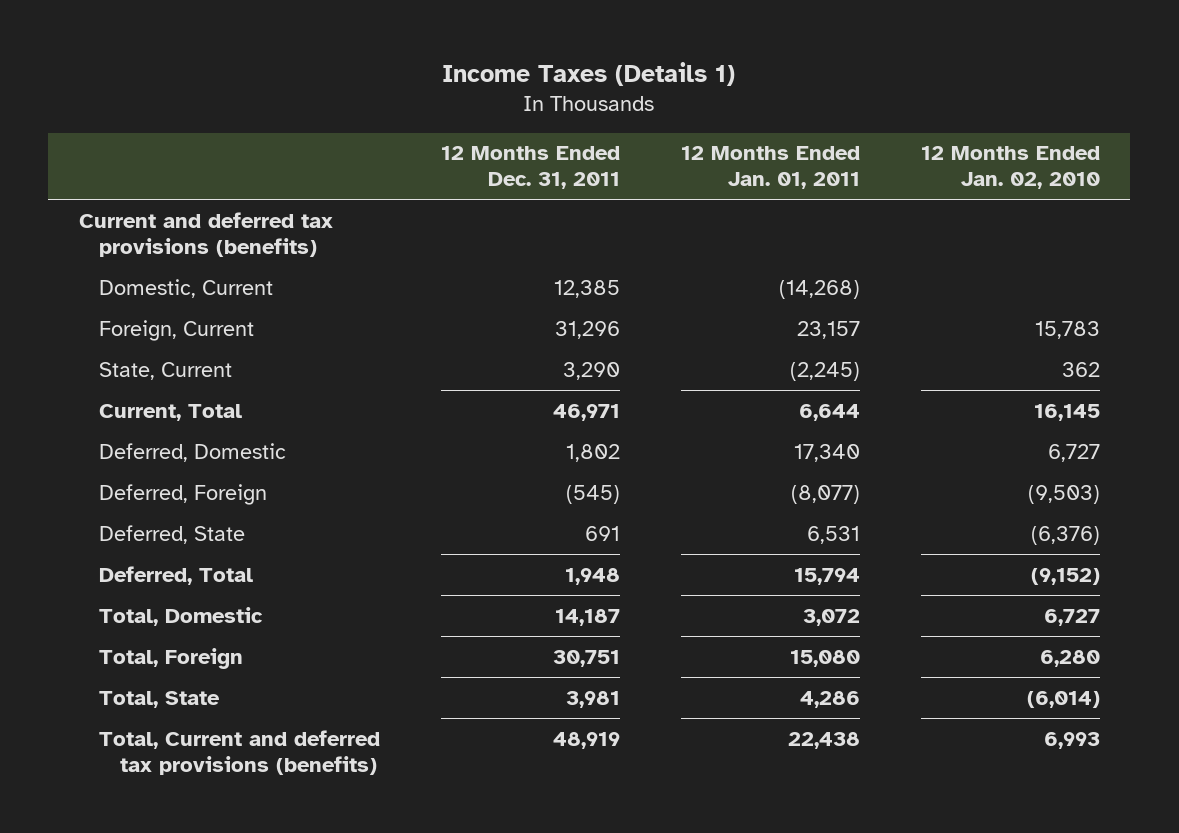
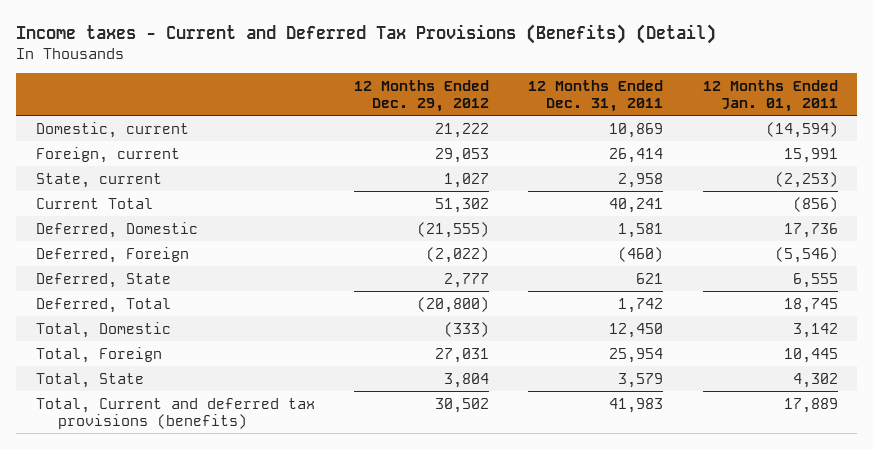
[442,61,736,86] Income Taxes (Details 1) -> [15,23,716,44] Income taxes - Current and Deferred Tax Provisions (Benefits) (Detail)
[921,146,1101,190] 12 Months Ended Jan. 02, 2010 -> none
none -> [353,79,489,112] 12 Months Ended Dec. 29, 2012
[78,211,333,257] Current and deferred tax provisions (benefits) -> none
[99,278,274,298] Domestic, Current -> [35,121,189,138] Domestic, current
[554,279,621,298] 12,385 -> [609,122,664,138] 10,869
[779,279,861,299] (14,268) -> [765,121,838,138] (14,594)
[99,319,255,341] Foreign, Current -> [35,146,180,163] Foreign, current
[555,320,621,339] 31,296 -> [609,147,664,163] 26,414
[797,320,861,339] 23,157 -> [783,147,838,163] 15,991
[99,361,233,380] State, Current -> [35,172,162,188] State, current
[563,361,621,380] 3,290 -> [618,172,664,188] 2,958
[790,361,861,381] (2,245) -> [774,171,838,188] (2,253)
[99,403,243,421] Current, Total -> [35,197,153,209] Current Total
[553,403,621,421] 46,971 -> [609,197,664,213] 40,241
[799,403,861,421] 6,644 -> [792,196,838,212] (856)
[566,443,621,462] 1,802 -> [618,222,664,238] 1,581
[794,443,861,462] 17,340 -> [783,222,838,238] 17,736
[566,484,621,504] (545) -> [618,246,664,262] (460)
[791,484,861,504] (8,077) -> [774,246,838,263] (5,546)
[585,525,621,541] 691 -> [636,272,664,284] 621
[807,525,861,544] 6,531 -> [792,272,838,288] 6,555
[565,567,621,585] 1,948 -> [618,297,664,313] 1,742
[794,567,861,585] 15,794 -> [783,297,838,313] 18,745
[555,608,621,626] 14,187 -> [609,322,664,338] 12,450
[803,608,861,626] 3,072 -> [792,322,838,338] 3,142
[553,649,621,667] 30,751 -> [609,347,664,363] 25,954
[790,649,861,667] 15,080 -> [783,347,838,363] 10,445
[566,690,621,708] 3,981 -> [618,372,664,388] 3,579
[800,690,861,708] 4,286 -> [792,372,838,388] 4,302
[553,731,621,749] 48,919 -> [609,397,664,413] 41,983
[788,731,861,749] 22,438 -> [783,397,838,413] 17,889

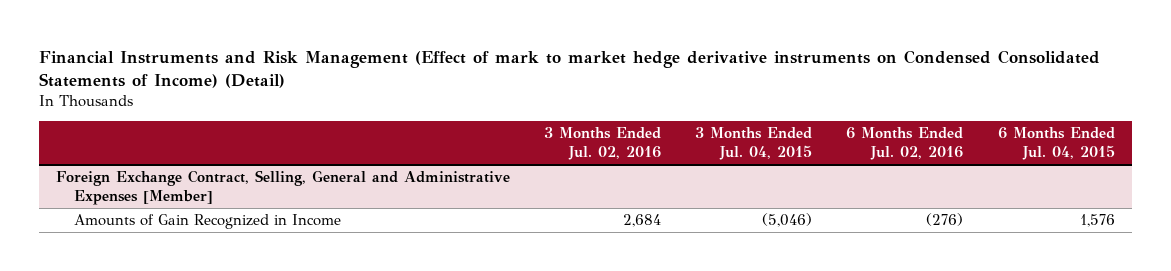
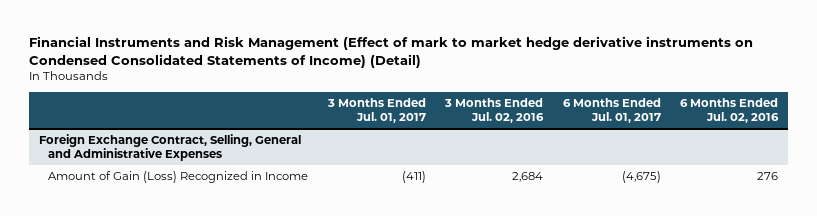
[695,127,813,161] 3 Months Ended Jul. 04, 2015 -> none
[997,127,1115,161] 6 Months Ended Jul. 04, 2015 -> none
none -> [326,97,426,124] 3 Months Ended Jul. 01, 2017
none -> [562,97,661,124] 6 Months Ended Jul. 01, 2017
[56,170,511,206] Foreign Exchange Contract, Selling, General and Administrative Expenses [Member] -> [38,133,301,162] Foreign Exchange Contract, Selling, General and Administrative Expenses
[73,214,341,230] Amounts of Gain Recognized in Income -> [48,170,309,183] Amount of Gain (Loss) Recognized in Income
[926,213,964,227] (276) -> [757,171,779,180] 276

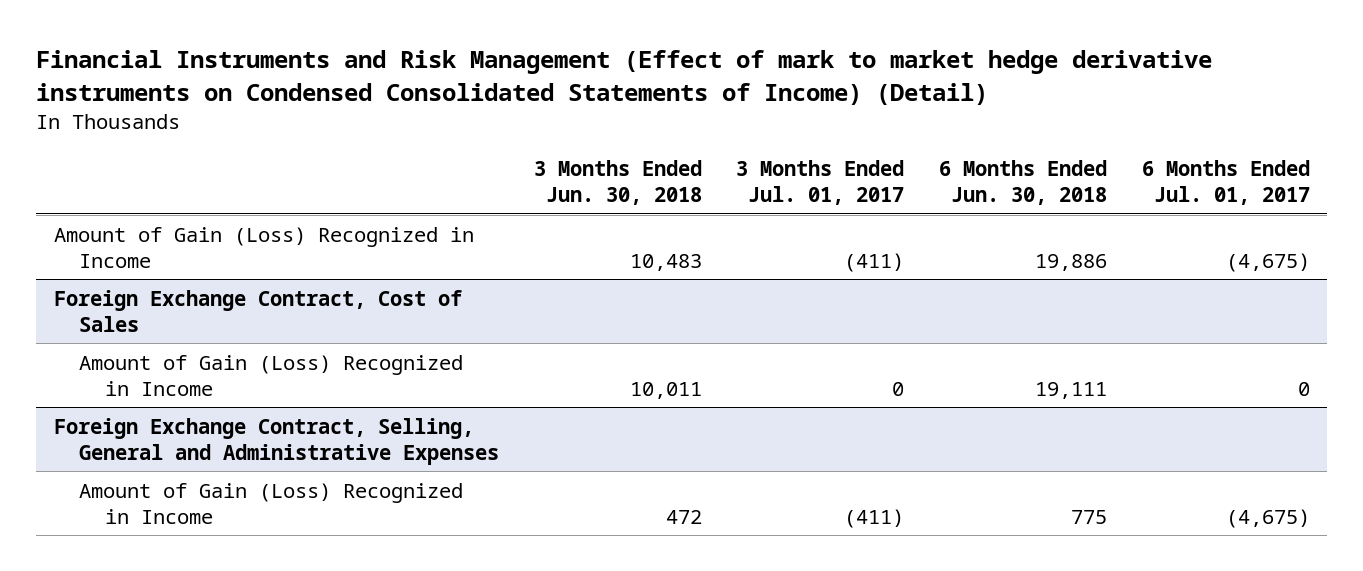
[444,97,545,124] 3 Months Ended Jul. 02, 2016 -> none
[680,97,780,124] 6 Months Ended Jul. 02, 2016 -> none
none -> [533,160,702,205] 3 Months Ended Jun. 30, 2018
none -> [938,160,1107,205] 6 Months Ended Jun. 30, 2018
none -> [53,226,474,268] Amount of Gain (Loss) Recognized in Income
none -> [53,289,462,332] Foreign Exchange Contract, Cost of Sales
none -> [79,354,464,396] Amount of Gain (Loss) Recognized in Income

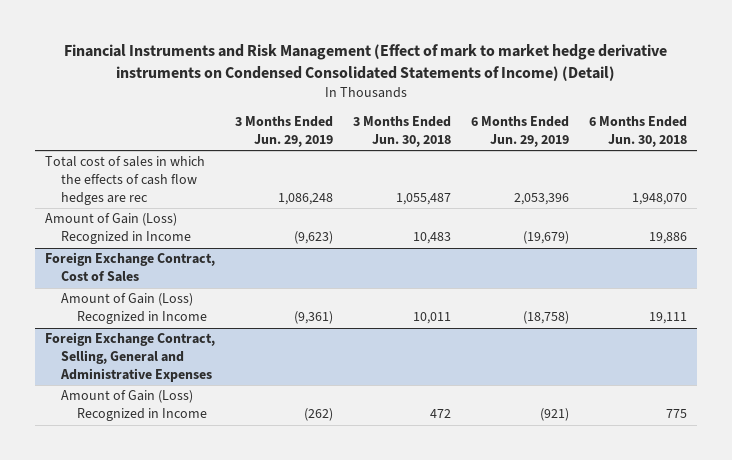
[736,160,905,205] 3 Months Ended Jul. 01, 2017 -> none
[1141,160,1310,205] 6 Months Ended Jul. 01, 2017 -> none
none -> [234,116,333,147] 3 Months Ended Jun. 29, 2019
none -> [470,116,569,147] 6 Months Ended Jun. 29, 2019
none -> [44,156,205,206] Total cost of sales in which the effects of cash flow hedges are rec

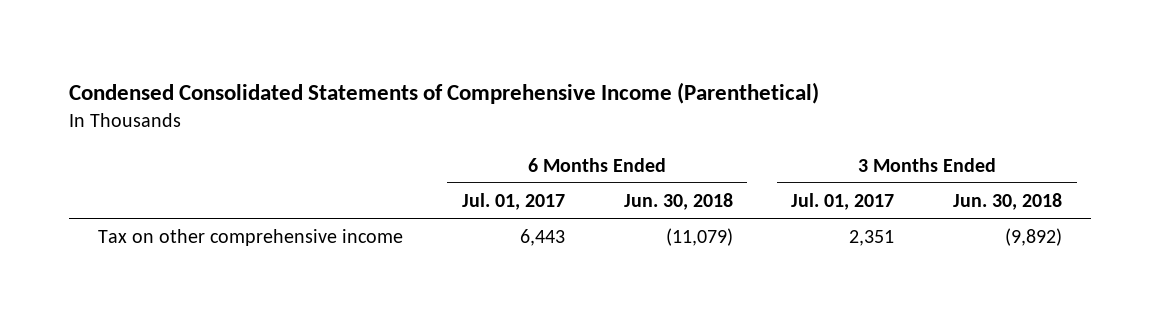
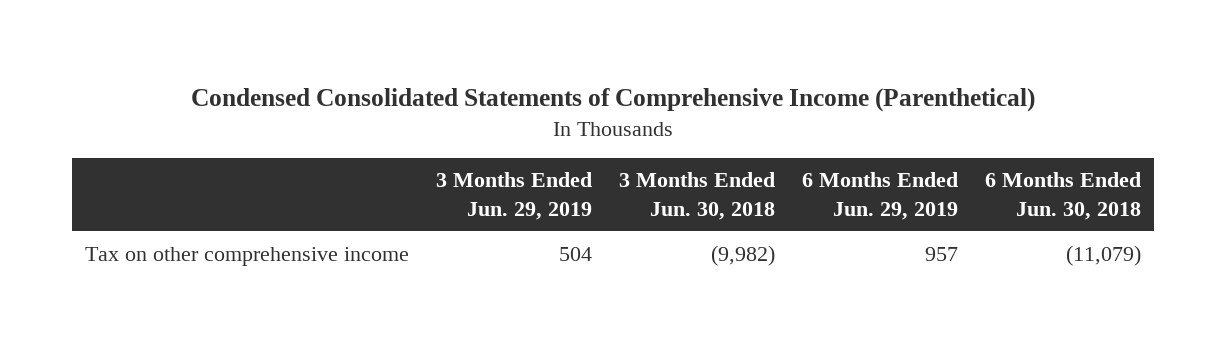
[461,193,565,211] Jul. 01, 2017 -> none
[791,193,895,211] Jul. 01, 2017 -> none
none -> [435,172,592,220] 3 Months Ended Jun. 29, 2019
none -> [801,172,958,220] 6 Months Ended Jun. 29, 2019
[1004,228,1062,247] (9,892) -> [710,245,775,267] (9,982)

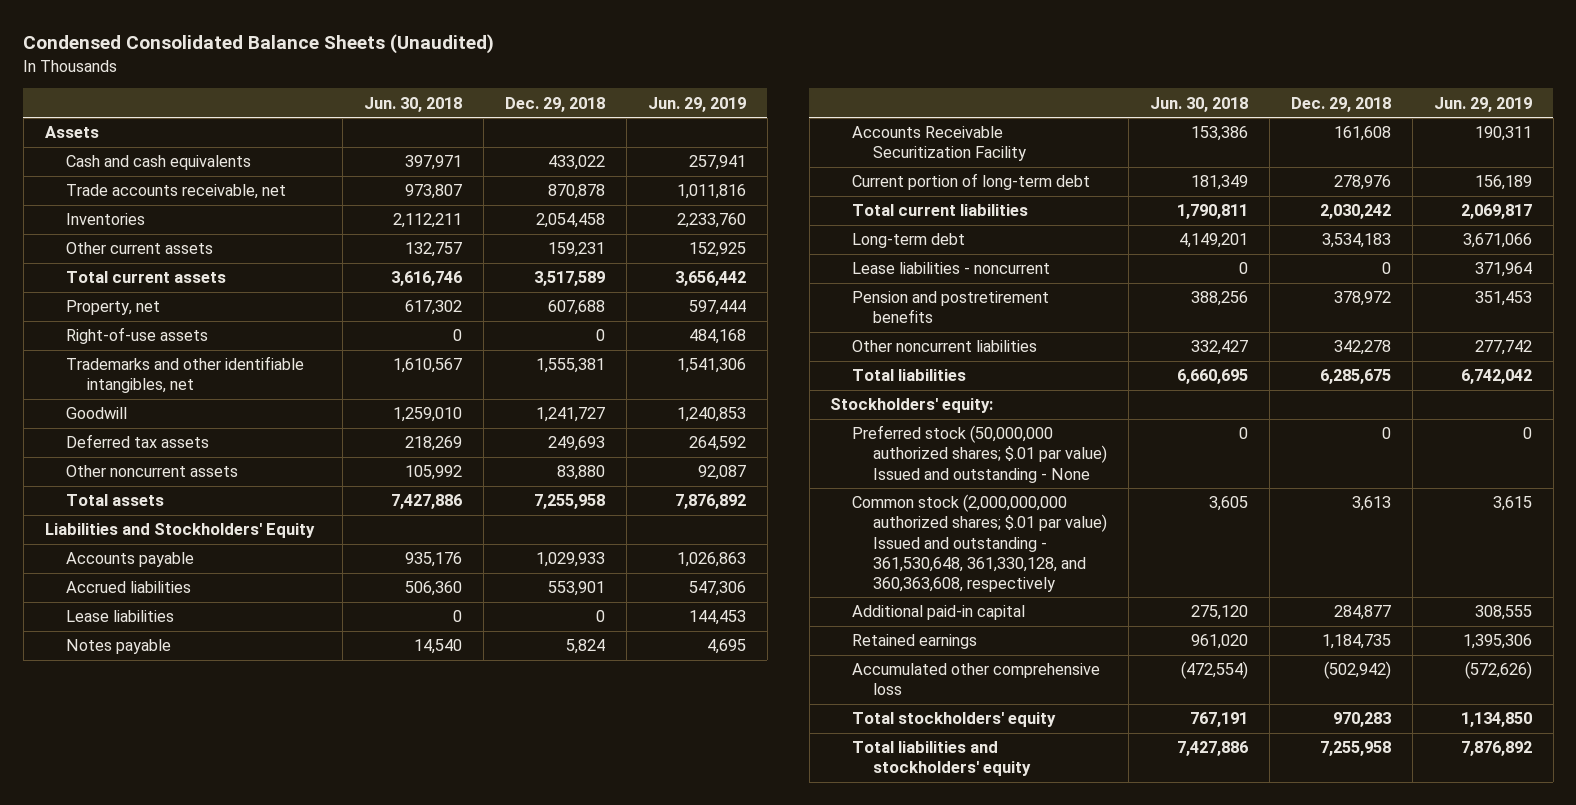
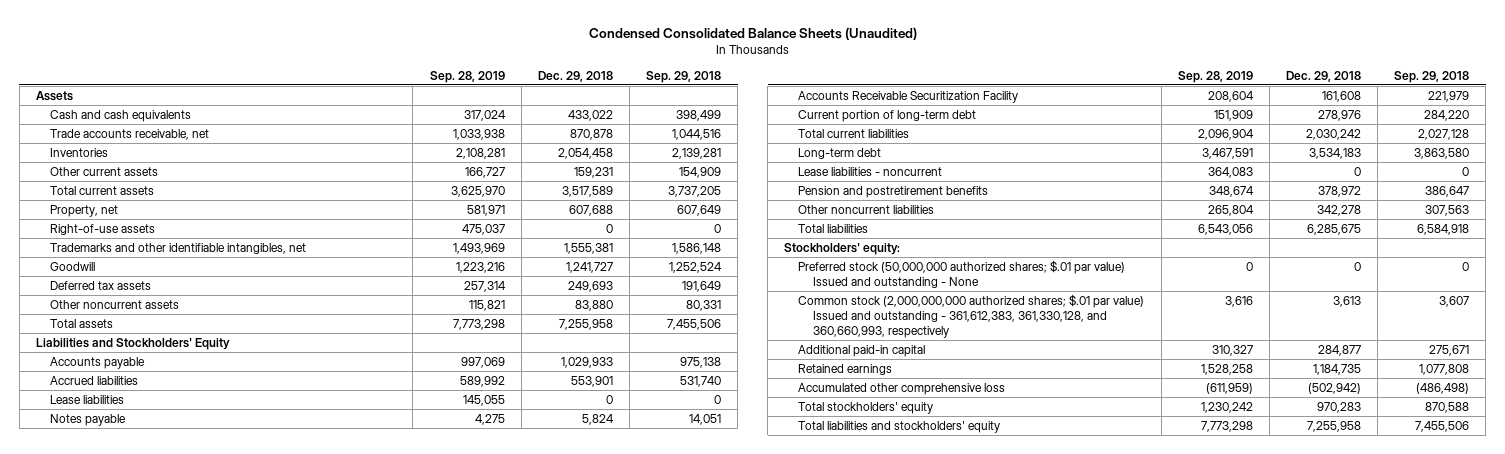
[364,96,463,112] Jun. 30, 2018 -> none
[647,96,746,112] Jun. 29, 2019 -> none
none -> [429,70,505,83] Sep. 28, 2019
none -> [646,70,722,83] Sep. 29, 2018
[851,494,1108,592] Common stock (2,000,000,000 authorized shares; $.01 par value) Issued and outstanding - 361,530,648, 361,330,128, and 360,363,608, respectively -> [798,293,1145,338] Common stock (2,000,000,000 authorized shares; $.01 par value) Issued and outstanding - 361,612,383, 361,330,128, and 360,660,993, respectively

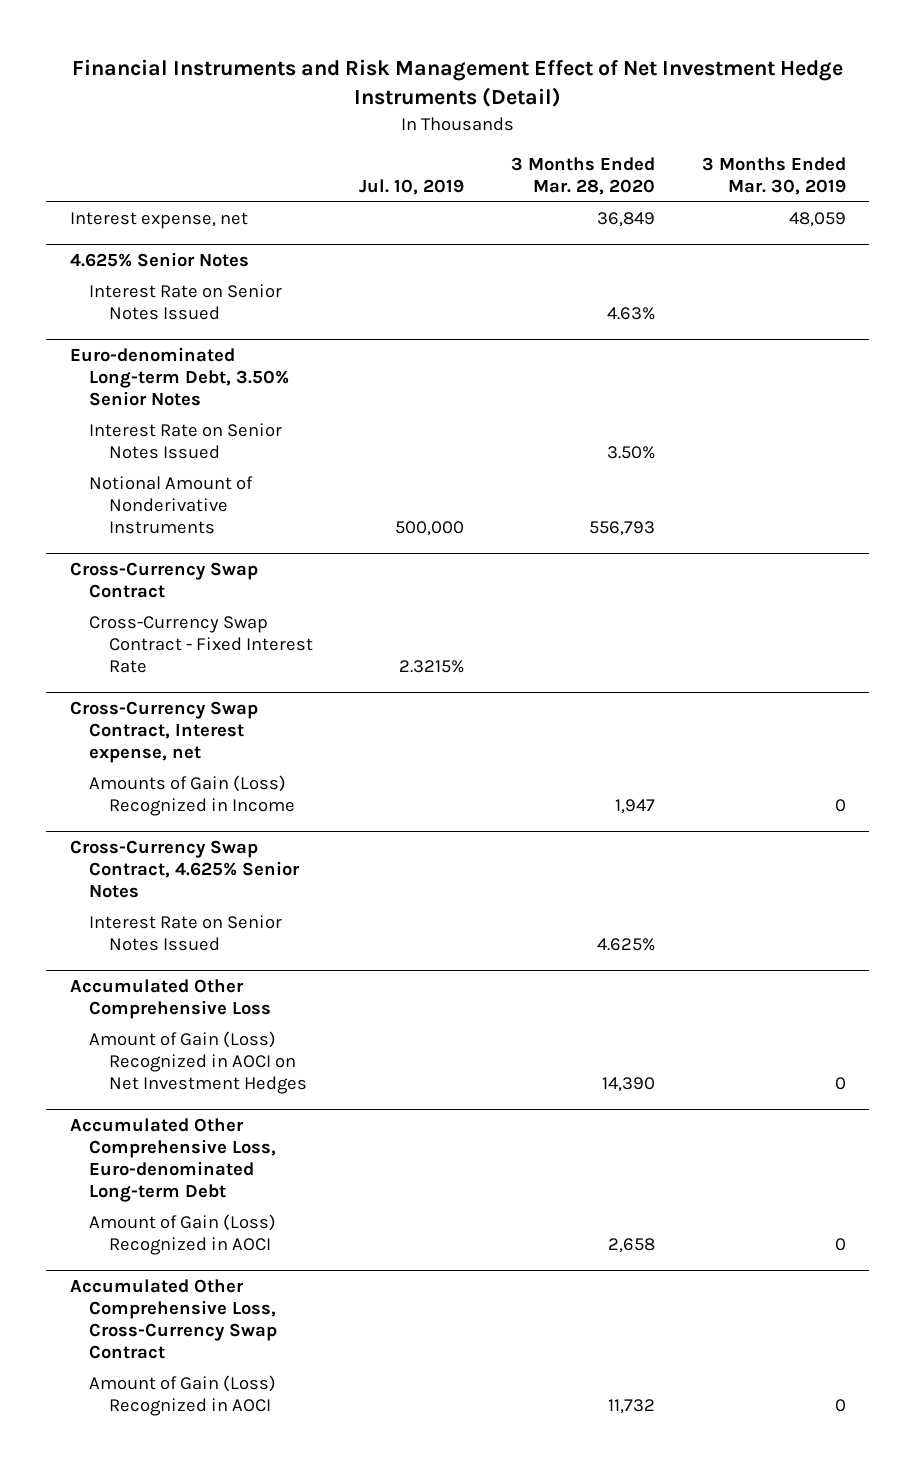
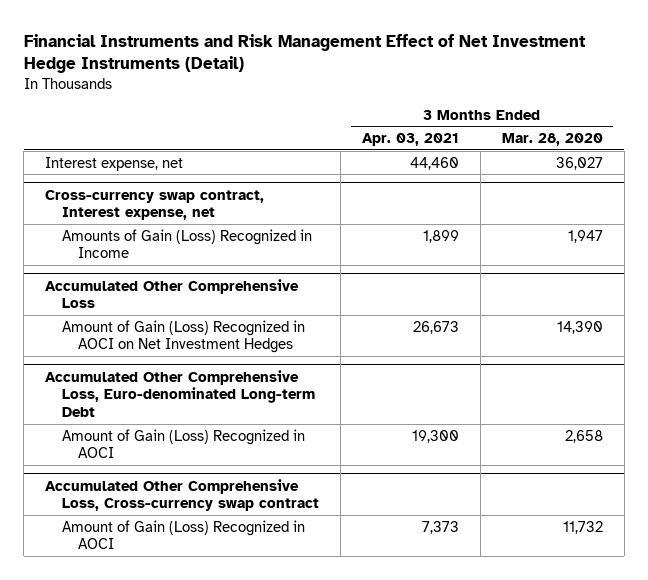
[359,178,465,195] Jul. 10, 2019 -> none
[701,156,846,195] 3 Months Ended Mar. 30, 2019 -> none
none -> [361,133,459,147] Apr. 03, 2021
[69,252,249,268] 4.625% Senior Notes -> none
[89,284,283,321] Interest Rate on Senior Notes Issued -> none
[69,347,290,407] Euro-denominated Long-term Debt, 3.50% Senior Notes -> none
[89,423,283,460] Interest Rate on Senior Notes Issued -> none
[89,476,254,535] Notional Amount of Nonderivative Instruments -> none
[69,562,258,599] Cross-Currency Swap Contract -> none
[89,616,313,674] Cross-Currency Swap Contract - Fixed Interest Rate -> none
[596,212,655,228] 36,849 -> [555,156,603,170] 36,027
[69,701,258,764] Cross-Currency Swap Contract, Interest expense, net -> [45,189,265,221] Cross-currency swap contract, Interest expense, net
[69,840,301,899] Cross-Currency Swap Contract, 4.625% Senior Notes -> none
[89,915,283,952] Interest Rate on Senior Notes Issued -> none
[69,1279,278,1360] Accumulated Other Comprehensive Loss, Cross-Currency Swap Contract -> [45,478,319,512] Accumulated Other Comprehensive Loss, Cross-currency swap contract

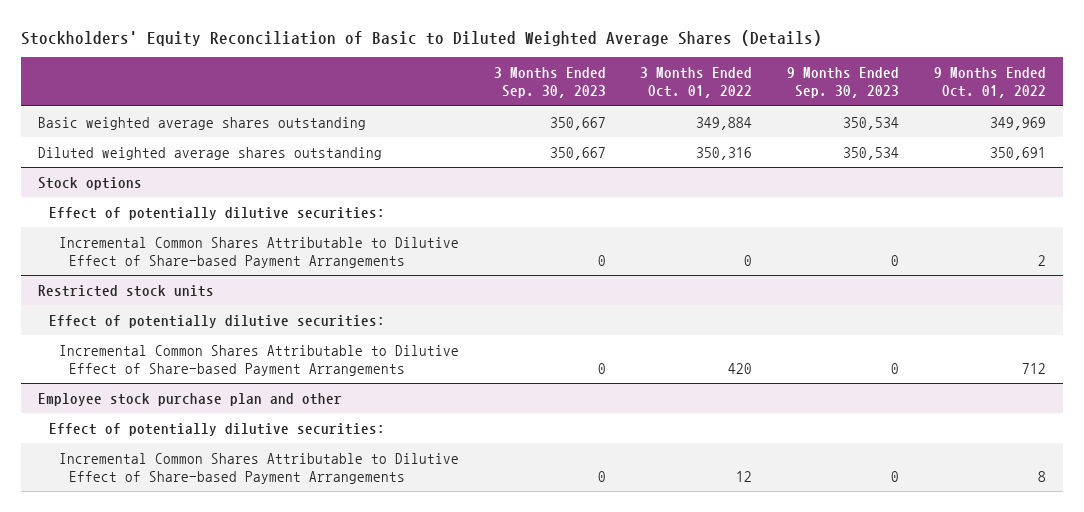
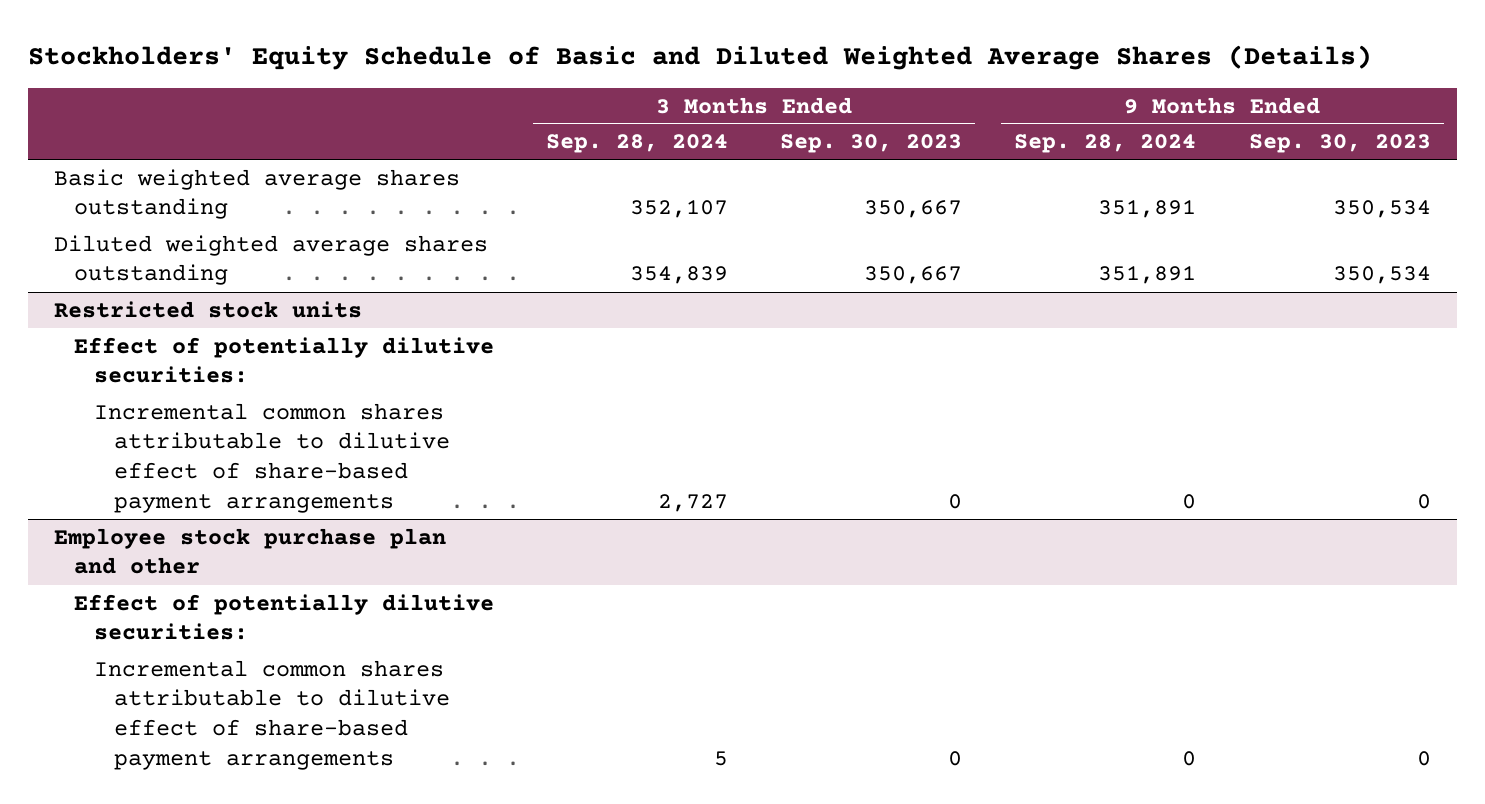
[20,30,822,47] Stockholders' Equity Reconciliation of Basic to Diluted Weighted Average Shares (Details) -> [27,45,1372,71] Stockholders' Equity Schedule of Basic and Diluted Weighted Average Shares (Details)
[640,66,753,99] 3 Months Ended Oct. 01, 2022 -> none
[933,66,1046,99] 9 Months Ended Oct. 01, 2022 -> none
none -> [546,134,729,154] Sep. 28, 2024
none -> [1014,134,1197,154] Sep. 28, 2024
[38,176,143,190] Stock options -> none
[48,206,385,220] Effect of potentially dilutive securities: -> none
[58,236,459,269] Incremental Common Shares Attributable to Dilutive Effect of Share-based Payment Arrangements -> none
[58,344,459,377] Incremental Common Shares Attributable to Dilutive Effect of Share-based Payment Arrangements -> [93,402,450,513] Incremental common shares attributable to dilutive effect of share-based payment arrangements
[58,452,459,485] Incremental Common Shares Attributable to Dilutive Effect of Share-based Payment Arrangements -> [93,659,450,770] Incremental common shares attributable to dilutive effect of share-based payment arrangements

